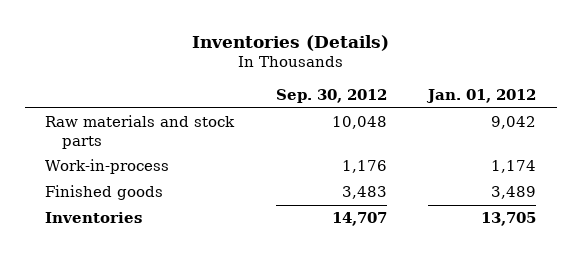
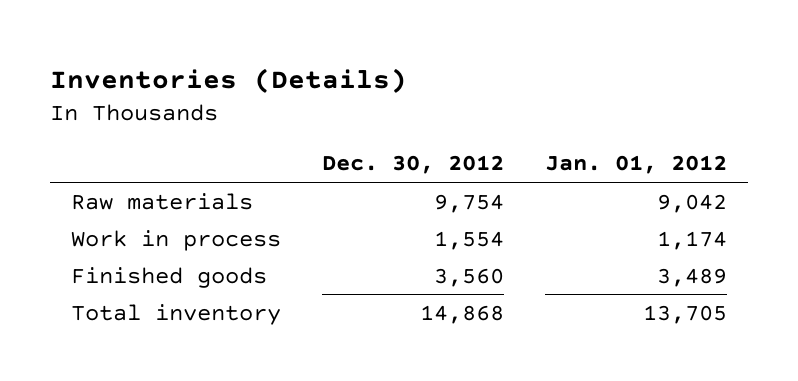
[275,89,387,104] Sep. 30, 2012 -> none
none -> [321,155,504,175] Dec. 30, 2012
[45,115,236,150] Raw materials and stock parts -> [70,192,253,210] Raw materials
[45,159,170,175] Work-in-process -> [70,229,281,251] Work in process
[45,212,143,224] Inventories -> [70,303,281,325] Total inventory

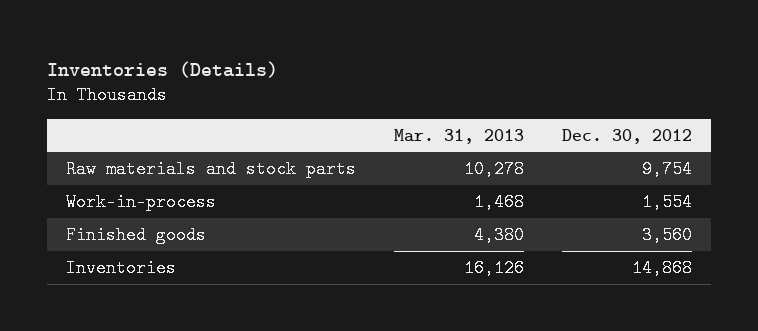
[545,155,728,175] Jan. 01, 2012 -> none
none -> [393,128,524,144] Mar. 31, 2013
[70,192,253,210] Raw materials -> [66,159,357,178] Raw materials and stock parts
[70,229,281,251] Work in process -> [66,192,217,211] Work-in-process
[70,303,281,325] Total inventory -> [66,258,177,277] Inventories

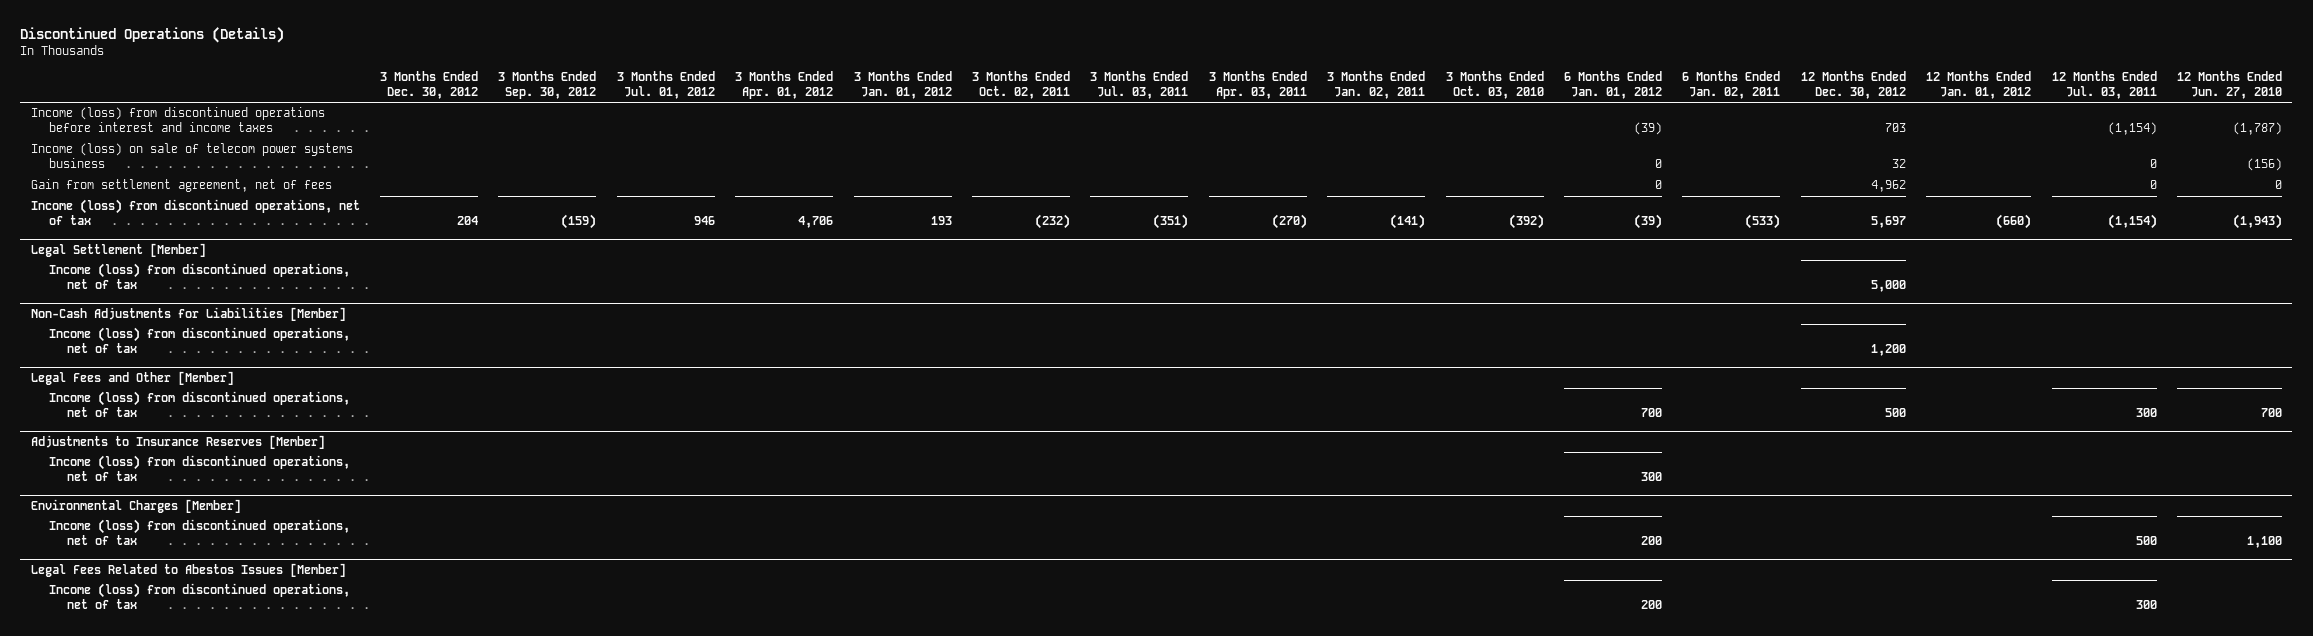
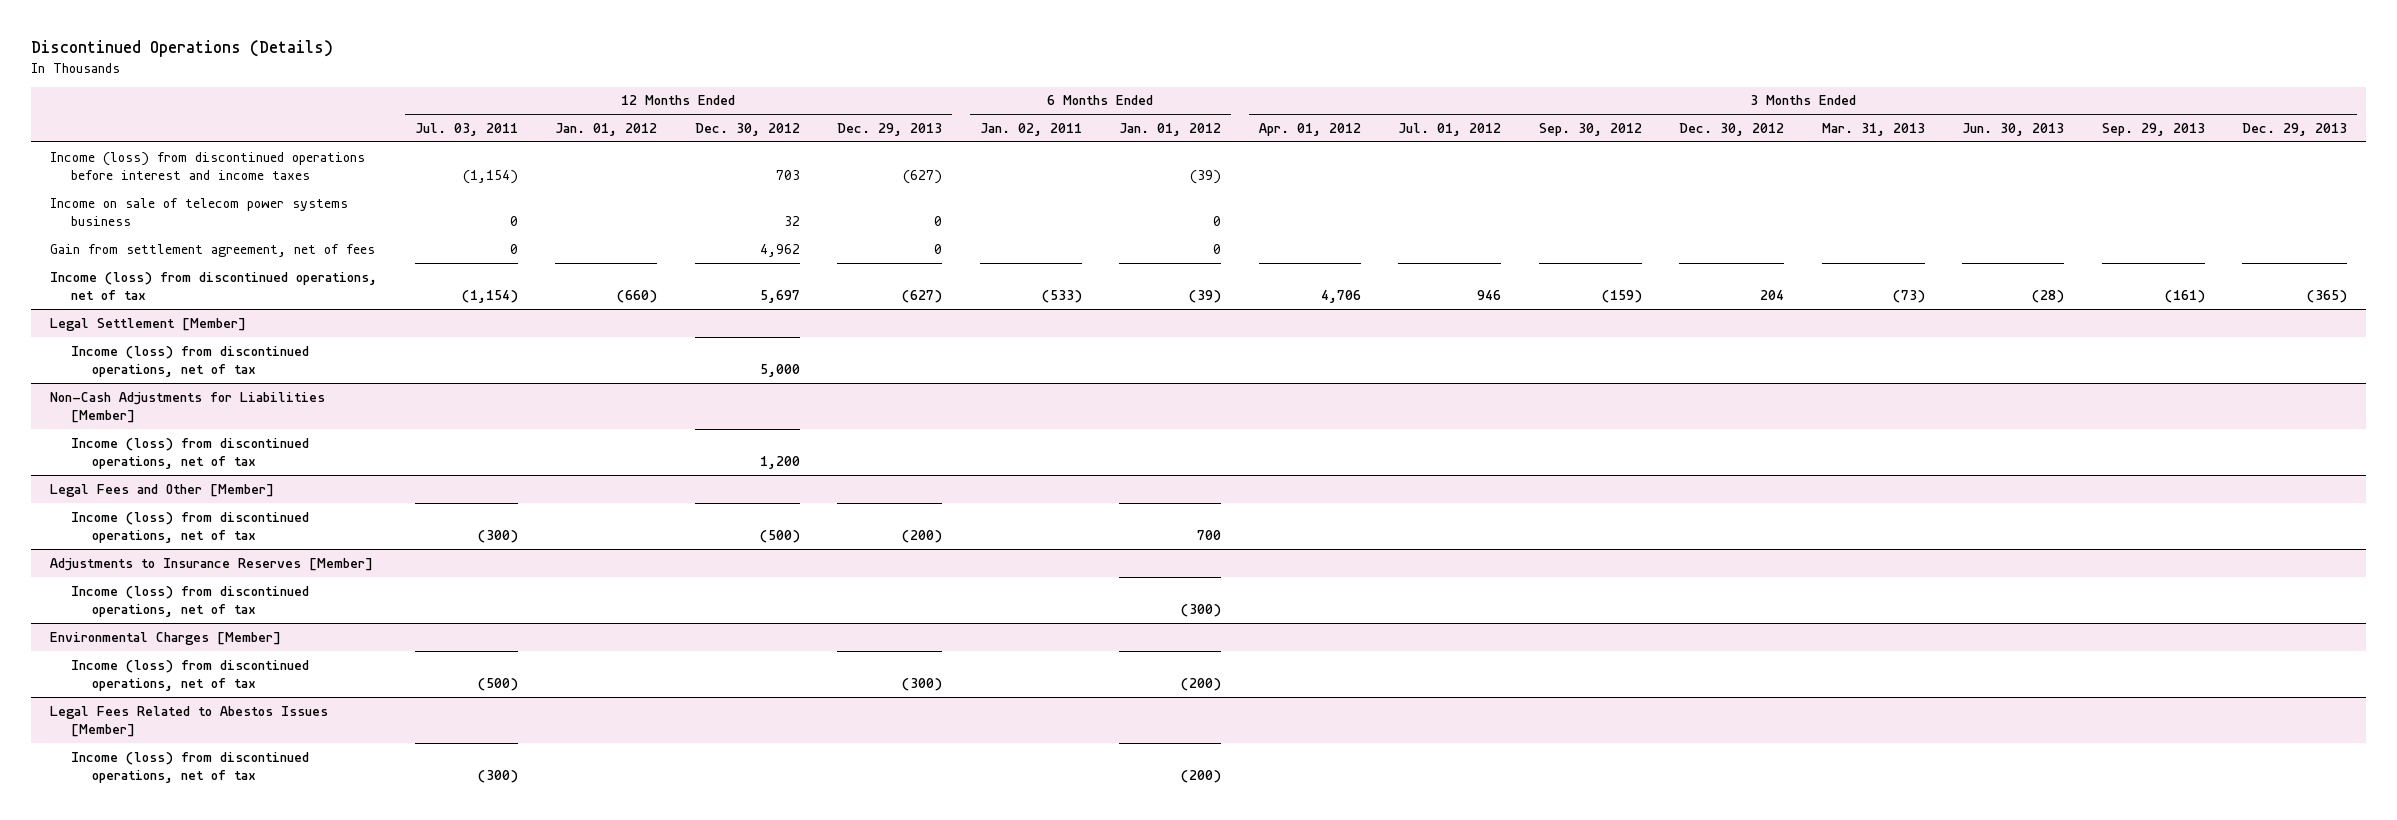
[853,70,952,99] 3 Months Ended Jan. 01, 2012 -> none
[971,70,1070,99] 3 Months Ended Oct. 02, 2011 -> none
[1090,70,1189,99] 3 Months Ended Jul. 03, 2011 -> none
[1208,70,1307,99] 3 Months Ended Apr. 03, 2011 -> none
[1327,70,1426,99] 3 Months Ended Jan. 02, 2011 -> none
[1445,70,1544,99] 3 Months Ended Oct. 03, 2010 -> none
[2176,70,2282,99] 12 Months Ended Jun. 27, 2010 -> none
none -> [837,122,943,136] Dec. 29, 2013
none -> [1821,122,1925,136] Mar. 31, 2013
none -> [1962,122,2065,136] Jun. 30, 2013
none -> [2101,122,2205,136] Sep. 29, 2013
none -> [2242,122,2348,136] Dec. 29, 2013
[30,143,353,169] Income (loss) on sale of telecom power systems business -> [50,197,349,226] Income on sale of telecom power systems business
[1884,408,1906,418] 500 -> [759,529,800,543] (500)
[2135,408,2157,418] 300 -> [477,529,518,543] (300)
[1640,472,1662,482] 300 -> [1181,603,1222,617] (300)
[1640,536,1662,546] 200 -> [1181,677,1222,691] (200)
[2135,536,2157,546] 500 -> [477,677,518,691] (500)
[1640,600,1662,610] 200 -> [1181,769,1222,783] (200)
[2135,600,2157,610] 300 -> [477,769,518,783] (300)

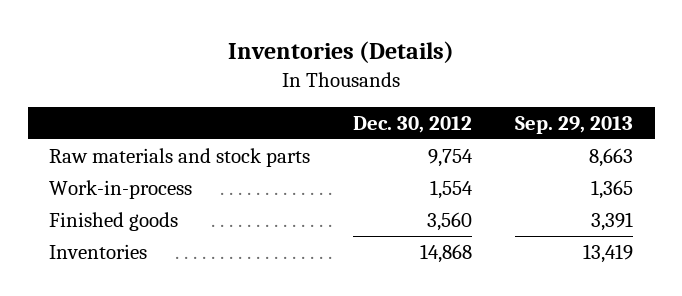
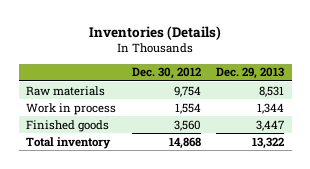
[515,115,634,134] Sep. 29, 2013 -> none
none -> [216,67,285,80] Dec. 29, 2013
[49,147,311,167] Raw materials and stock parts -> [26,85,106,96] Raw materials
[49,179,193,199] Work-in-process -> [26,102,117,115] Work in process
[49,243,148,259] Inventories -> [26,136,112,149] Total inventory

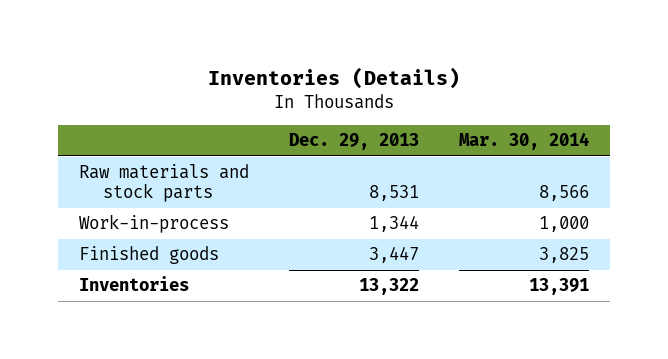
[131,67,201,80] Dec. 30, 2012 -> none
none -> [459,132,590,151] Mar. 30, 2014
[26,85,106,96] Raw materials -> [78,164,249,203] Raw materials and stock parts
[26,102,117,115] Work in process -> [78,214,229,234] Work-in-process
[26,136,112,149] Total inventory -> [78,276,189,292] Inventories

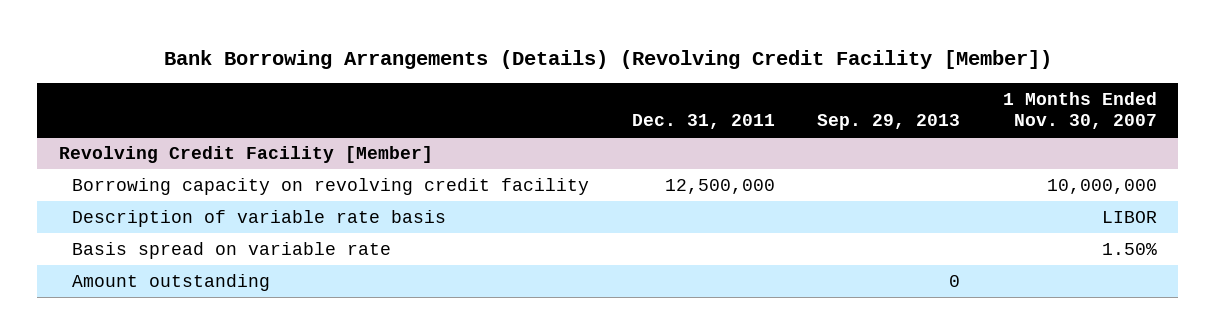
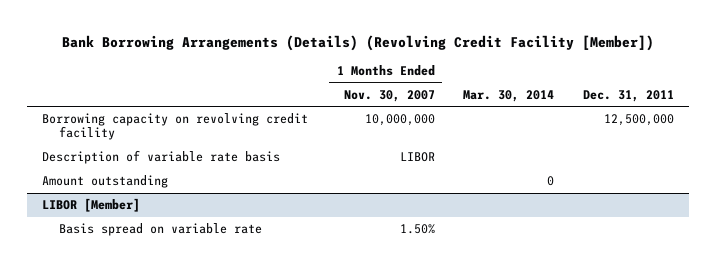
[817,114,961,131] Sep. 29, 2013 -> none
none -> [463,89,555,102] Mar. 30, 2014
[58,145,433,163] Revolving Credit Facility [Member] -> none
[72,241,392,259] Basis spread on variable rate -> none
none -> [41,198,140,213] LIBOR [Member]
none -> [59,223,263,237] Basis spread on variable rate

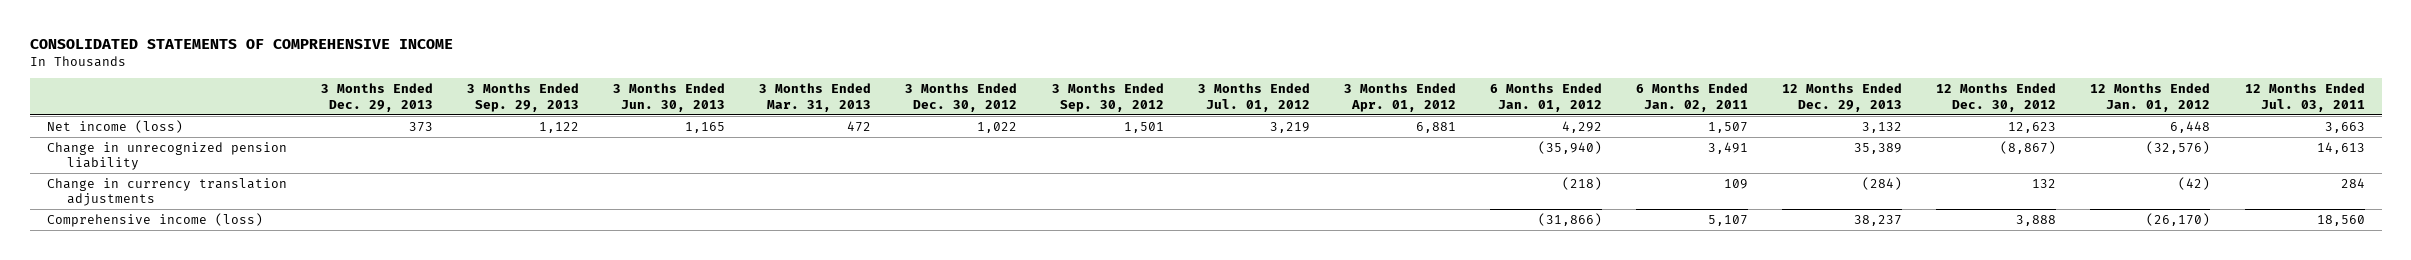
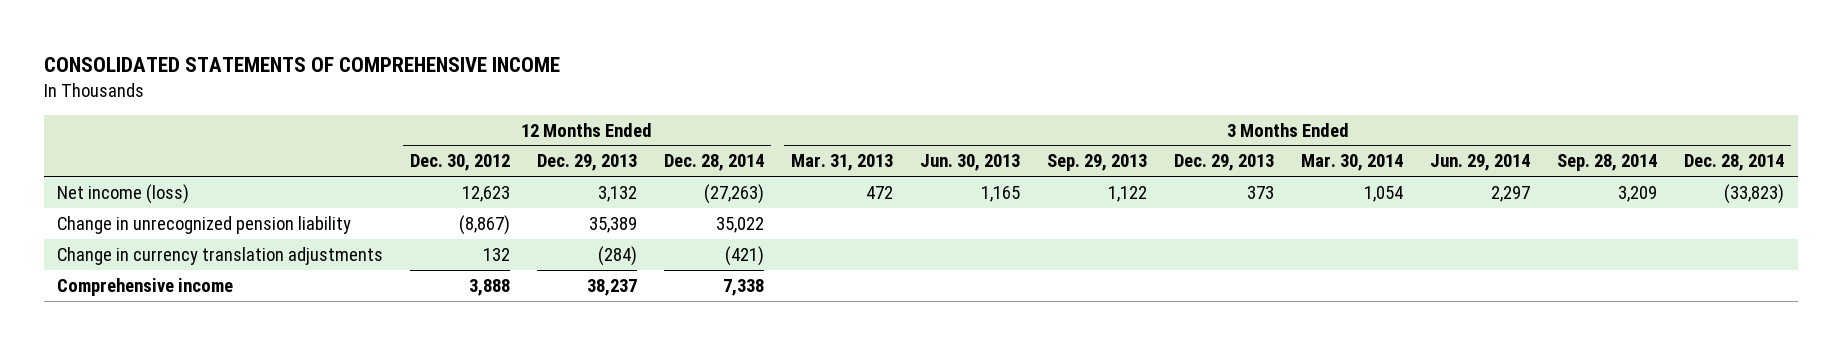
[905,83,1018,112] 3 Months Ended Dec. 30, 2012 -> none
[1051,83,1164,112] 3 Months Ended Sep. 30, 2012 -> none
[1197,83,1310,112] 3 Months Ended Jul. 01, 2012 -> none
[1343,83,1456,112] 3 Months Ended Apr. 01, 2012 -> none
[1489,83,1602,112] 6 Months Ended Jan. 01, 2012 -> none
[1636,83,1749,112] 6 Months Ended Jan. 02, 2011 -> none
[2090,83,2211,112] 12 Months Ended Jan. 01, 2012 -> none
[2244,83,2365,112] 12 Months Ended Jul. 03, 2011 -> none
none -> [664,154,765,172] Dec. 28, 2014
none -> [1301,154,1404,172] Mar. 30, 2014
none -> [1430,154,1531,172] Jun. 29, 2014
none -> [1557,154,1658,172] Sep. 28, 2014
none -> [1684,154,1785,172] Dec. 28, 2014
[46,213,263,228] Comprehensive income (loss) -> [57,277,234,296] Comprehensive income

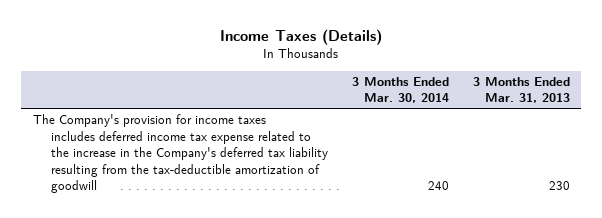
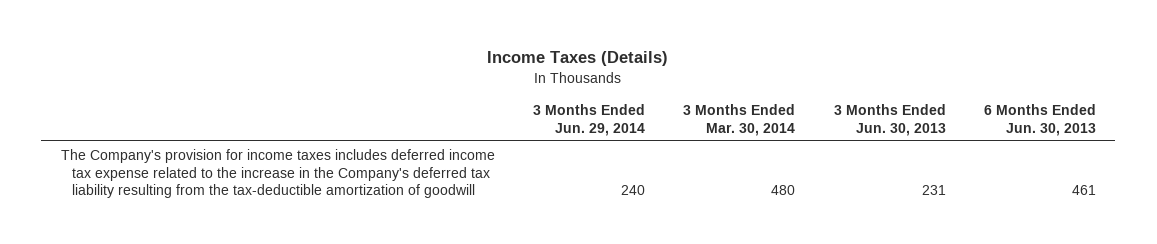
[472,76,570,104] 3 Months Ended Mar. 31, 2013 -> none
none -> [532,103,645,136] 3 Months Ended Jun. 29, 2014
none -> [833,103,946,136] 3 Months Ended Jun. 30, 2013
none -> [984,103,1097,136] 6 Months Ended Jun. 30, 2013
[427,181,449,191] 240 -> [771,185,796,196] 480

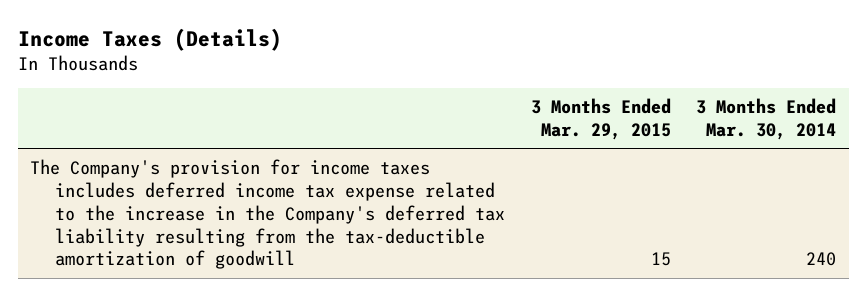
[532,103,645,136] 3 Months Ended Jun. 29, 2014 -> none
[833,103,946,136] 3 Months Ended Jun. 30, 2013 -> none
[984,103,1097,136] 6 Months Ended Jun. 30, 2013 -> none
none -> [530,98,671,141] 3 Months Ended Mar. 29, 2015
[771,185,796,196] 480 -> [806,252,837,267] 240

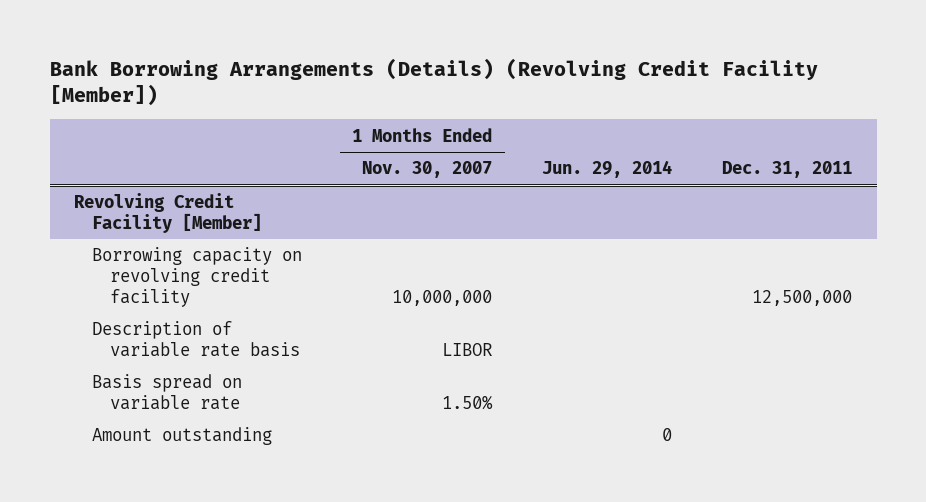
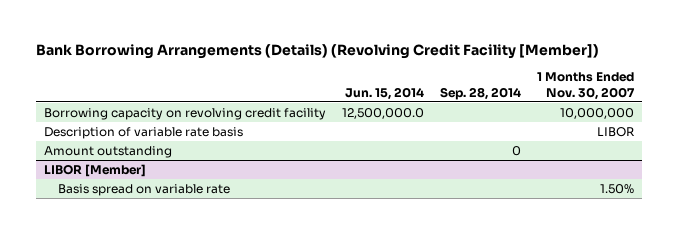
[541,160,672,179] Jun. 29, 2014 -> none
[721,161,852,179] Dec. 31, 2011 -> none
none -> [345,86,425,100] Jun. 15, 2014
none -> [439,86,521,100] Sep. 28, 2014
[74,193,263,233] Revolving Credit Facility [Member] -> none
[92,374,243,410] Basis spread on variable rate -> none
none -> [44,163,147,177] LIBOR [Member]
none -> [58,183,231,196] Basis spread on variable rate

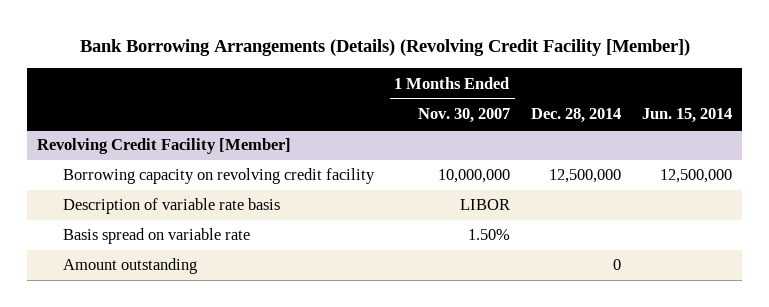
[439,86,521,100] Sep. 28, 2014 -> none
none -> [530,108,621,124] Dec. 28, 2014
none -> [37,138,292,155] Revolving Credit Facility [Member]
[342,107,425,119] 12,500,000.0 -> [659,169,732,184] 12,500,000
[44,145,173,158] Amount outstanding -> none
[44,163,147,177] LIBOR [Member] -> none
none -> [62,258,197,275] Amount outstanding

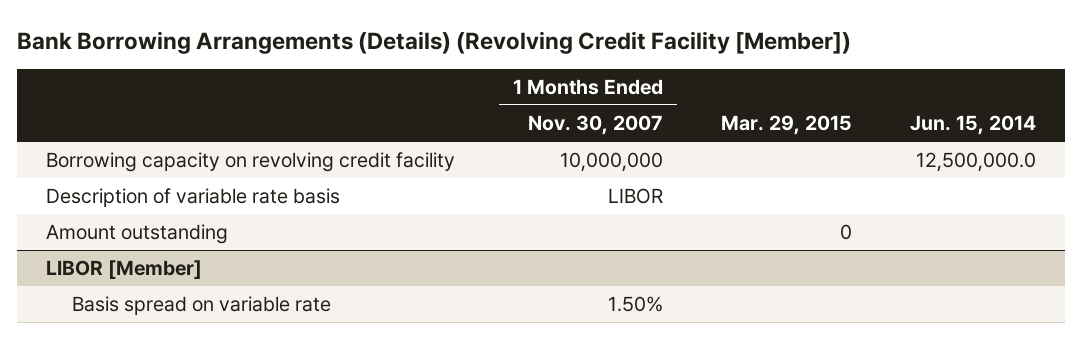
[530,108,621,124] Dec. 28, 2014 -> none
none -> [720,115,852,136] Mar. 29, 2015
[37,138,292,155] Revolving Credit Facility [Member] -> none
[659,169,732,184] 12,500,000 -> [915,152,1036,173] 12,500,000.0
[62,228,250,245] Basis spread on variable rate -> none
none -> [46,260,203,280] LIBOR [Member]
none -> [72,296,332,316] Basis spread on variable rate

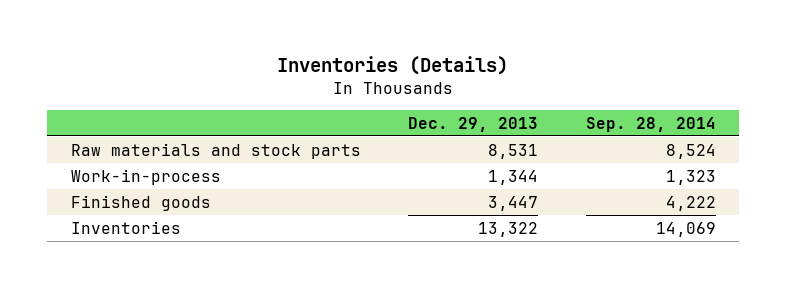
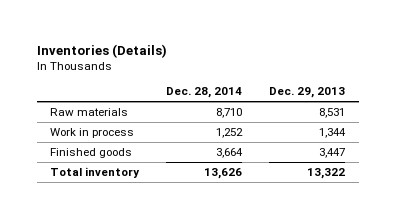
[585,116,716,132] Sep. 28, 2014 -> none
none -> [166,87,243,99] Dec. 28, 2014
[71,142,362,159] Raw materials and stock parts -> [50,108,129,117] Raw materials
[71,168,222,185] Work-in-process -> [50,128,135,139] Work in process
[71,220,182,234] Inventories -> [50,167,141,179] Total inventory

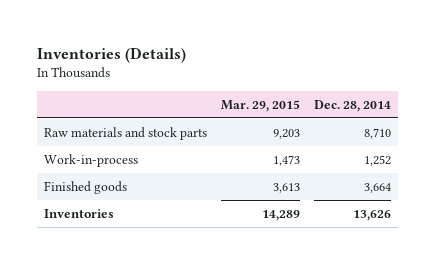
[269,87,346,99] Dec. 29, 2013 -> none
none -> [221,99,301,112] Mar. 29, 2015
[50,108,129,117] Raw materials -> [44,126,208,140] Raw materials and stock parts
[50,128,135,139] Work in process -> [44,153,139,167] Work-in-process
[50,167,141,179] Total inventory -> [44,208,115,218] Inventories

